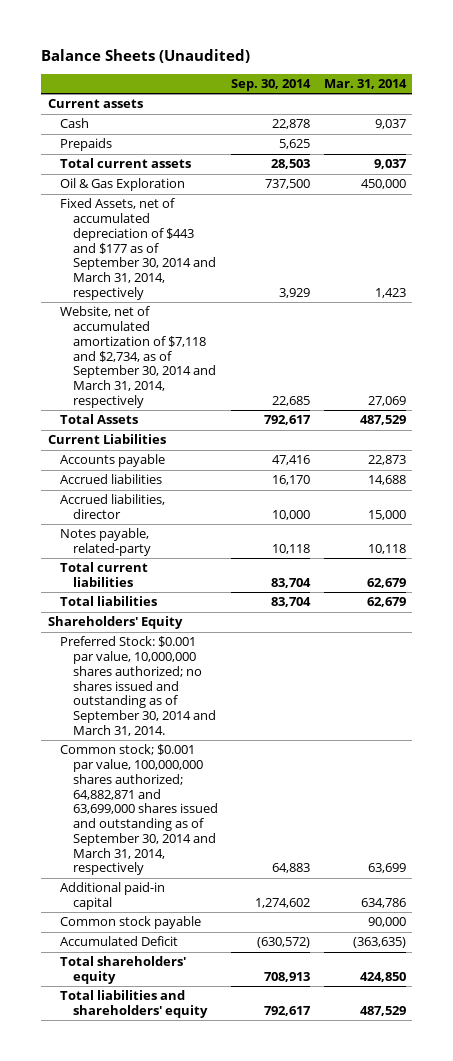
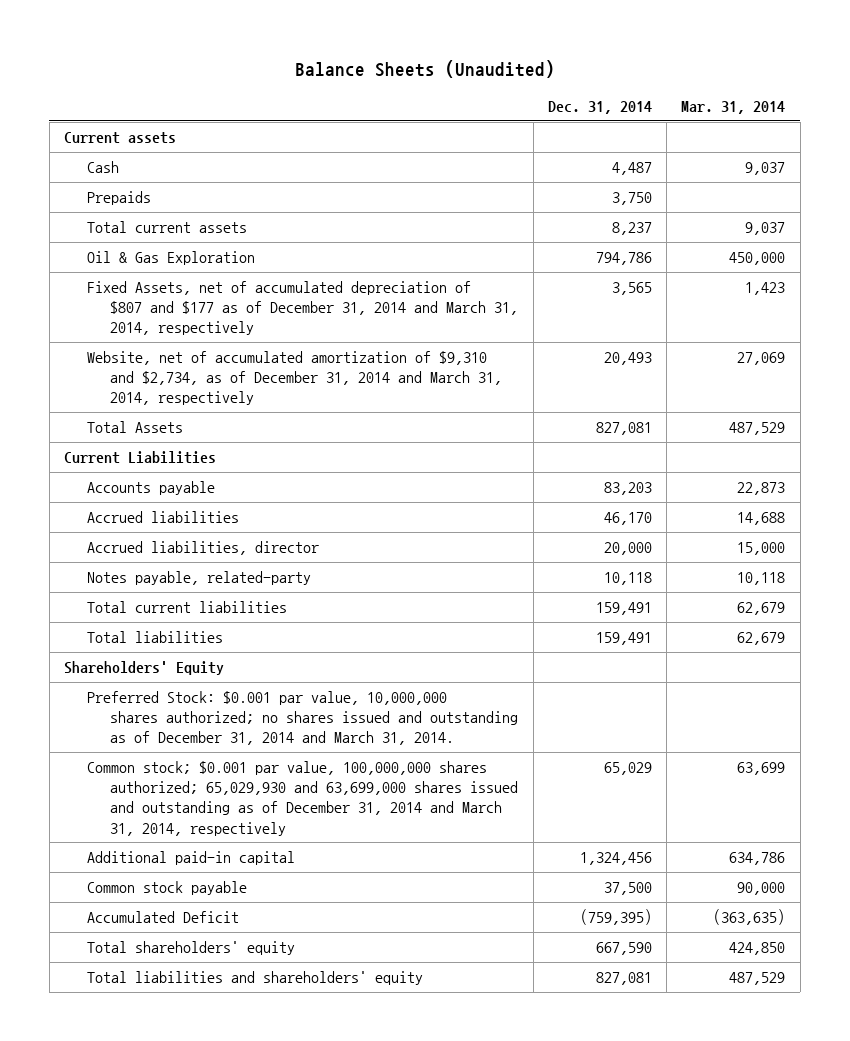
[231,78,312,91] Sep. 30, 2014 -> none
none -> [547,100,652,114] Dec. 31, 2014
[60,198,217,300] Fixed Assets, net of accumulated depreciation of $443 and $177 as of September 30, 2014 and March 31, 2014, respectively -> [87,281,519,336] Fixed Assets, net of accumulated depreciation of $807 and $177 as of December 31, 2014 and March 31, 2014, respectively
[60,306,217,408] Website, net of accumulated amortization of $7,118 and $2,734, as of September 30, 2014 and March 31, 2014, respectively -> [87,351,503,406] Website, net of accumulated amortization of $9,310 and $2,734, as of December 31, 2014 and March 31, 2014, respectively
[60,636,217,736] Preferred Stock: $0.001 par value, 10,000,000 shares authorized; no shares issued and outstanding as of September 30, 2014 and March 31, 2014. -> [87,691,519,746] Preferred Stock: $0.001 par value, 10,000,000 shares authorized; no shares issued and outstanding as of December 31, 2014 and March 31, 2014.
[60,744,219,876] Common stock; $0.001 par value, 100,000,000 shares authorized; 64,882,871 and 63,699,000 shares issued and outstanding as of September 30, 2014 and March 31, 2014, respectively -> [87,761,519,836] Common stock; $0.001 par value, 100,000,000 shares authorized; 65,029,930 and 63,699,000 shares issued and outstanding as of December 31, 2014 and March 31, 2014, respectively

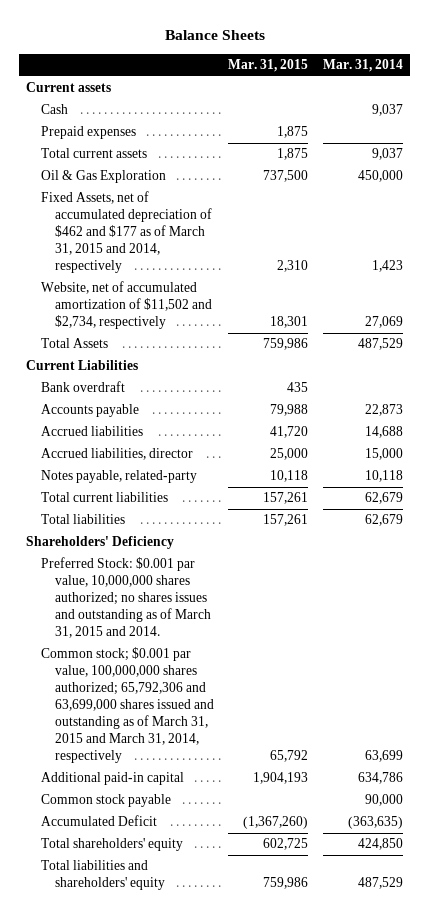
[294,59,555,78] Balance Sheets (Unaudited) -> [164,30,265,41] Balance Sheets
[547,100,652,114] Dec. 31, 2014 -> none
none -> [228,59,309,73] Mar. 31, 2015
[87,191,152,206] Prepaids -> [40,126,136,140] Prepaid expenses
[87,281,519,336] Fixed Assets, net of accumulated depreciation of $807 and $177 as of December 31, 2014 and March 31, 2014, respectively -> [40,191,213,274] Fixed Assets, net of accumulated depreciation of $462 and $177 as of March 31, 2015 and 2014, respectively
[87,351,503,406] Website, net of accumulated amortization of $9,310 and $2,734, as of December 31, 2014 and March 31, 2014, respectively -> [40,281,213,330] Website, net of accumulated amortization of $11,502 and $2,734, respectively
none -> [40,381,125,393] Bank overdraft
[64,661,225,676] Shareholders' Equity -> [26,536,175,550] Shareholders' Deficiency
[87,691,519,746] Preferred Stock: $0.001 par value, 10,000,000 shares authorized; no shares issued and outstanding as of December 31, 2014 and March 31, 2014. -> [40,557,212,639] Preferred Stock: $0.001 par value, 10,000,000 shares authorized; no shares issues and outstanding as of March 31, 2015 and 2014.
[87,761,519,836] Common stock; $0.001 par value, 100,000,000 shares authorized; 65,029,930 and 63,699,000 shares issued and outstanding as of December 31, 2014 and March 31, 2014, respectively -> [40,647,215,764] Common stock; $0.001 par value, 100,000,000 shares authorized; 65,792,306 and 63,699,000 shares issued and outstanding as of March 31, 2015 and March 31, 2014, respectively

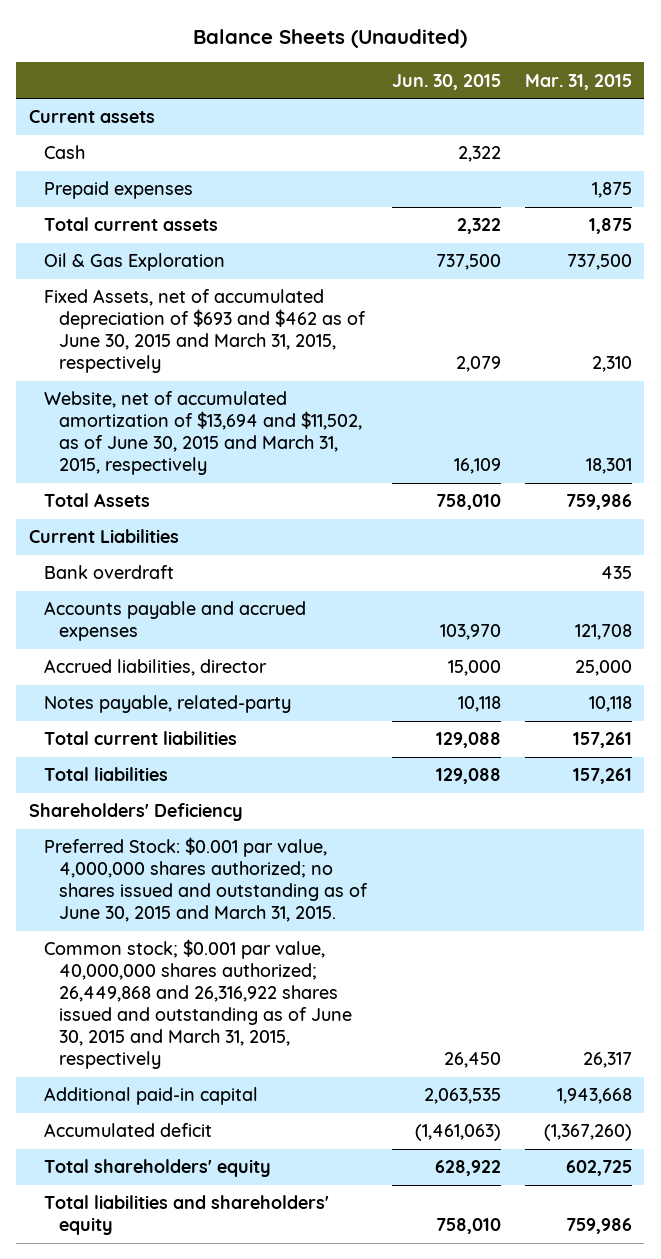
[164,30,265,41] Balance Sheets -> [193,29,468,49] Balance Sheets (Unaudited)
[322,59,403,73] Mar. 31, 2014 -> none
none -> [391,73,501,90] Jun. 30, 2015
[40,191,213,274] Fixed Assets, net of accumulated depreciation of $462 and $177 as of March 31, 2015 and 2014, respectively -> [43,289,367,374] Fixed Assets, net of accumulated depreciation of $693 and $462 as of June 30, 2015 and March 31, 2015, respectively
[40,281,213,330] Website, net of accumulated amortization of $11,502 and $2,734, respectively -> [43,391,363,476] Website, net of accumulated amortization of $13,694 and $11,502, as of June 30, 2015 and March 31, 2015, respectively
[40,404,139,418] Accounts payable -> none
[40,426,143,437] Accrued liabilities -> none
none -> [43,601,306,642] Accounts payable and accrued expenses
[40,794,171,808] Common stock payable -> none
[40,557,212,639] Preferred Stock: $0.001 par value, 10,000,000 shares authorized; no shares issues and outstanding as of March 31, 2015 and 2014. -> [43,837,369,923] Preferred Stock: $0.001 par value, 4,000,000 shares authorized; no shares issued and outstanding as of June 30, 2015 and March 31, 2015.
[40,647,215,764] Common stock; $0.001 par value, 100,000,000 shares authorized; 65,792,306 and 63,699,000 shares issued and outstanding as of March 31, 2015 and March 31, 2014, respectively -> [43,939,353,1070] Common stock; $0.001 par value, 40,000,000 shares authorized; 26,449,868 and 26,316,922 shares issued and outstanding as of June 30, 2015 and March 31, 2015, respectively
[270,750,309,763] 65,792 -> [583,1052,633,1069] 26,317
[253,772,309,785] 1,904,193 -> [557,1088,633,1105] 1,943,668
[40,815,157,827] Accumulated Deficit -> [43,1123,212,1138] Accumulated deficit

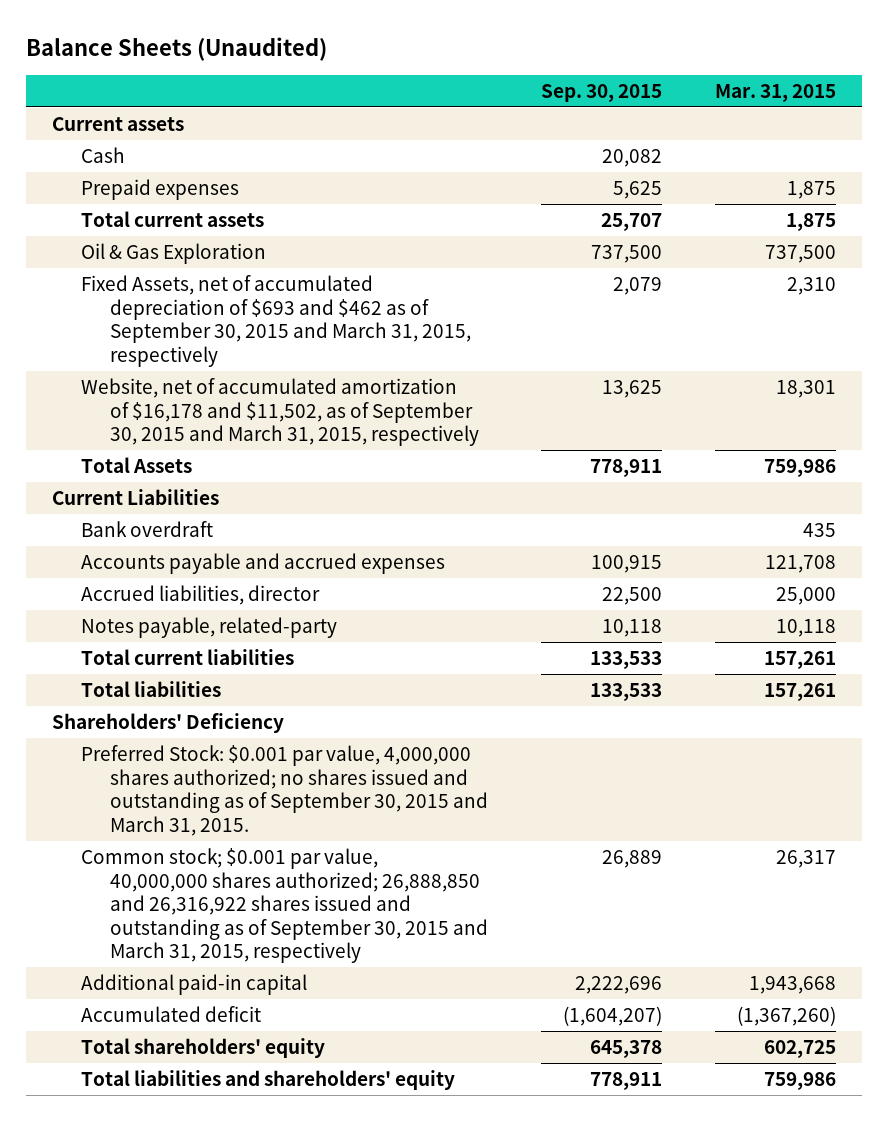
[391,73,501,90] Jun. 30, 2015 -> none
none -> [540,83,662,102] Sep. 30, 2015
[43,289,367,374] Fixed Assets, net of accumulated depreciation of $693 and $462 as of June 30, 2015 and March 31, 2015, respectively -> [81,274,471,367] Fixed Assets, net of accumulated depreciation of $693 and $462 as of September 30, 2015 and March 31, 2015, respectively
[43,391,363,476] Website, net of accumulated amortization of $13,694 and $11,502, as of June 30, 2015 and March 31, 2015, respectively -> [81,377,479,447] Website, net of accumulated amortization of $16,178 and $11,502, as of September 30, 2015 and March 31, 2015, respectively
[43,837,369,923] Preferred Stock: $0.001 par value, 4,000,000 shares authorized; no shares issued and outstanding as of June 30, 2015 and March 31, 2015. -> [81,744,488,836] Preferred Stock: $0.001 par value, 4,000,000 shares authorized; no shares issued and outstanding as of September 30, 2015 and March 31, 2015.
[43,939,353,1070] Common stock; $0.001 par value, 40,000,000 shares authorized; 26,449,868 and 26,316,922 shares issued and outstanding as of June 30, 2015 and March 31, 2015, respectively -> [81,847,488,964] Common stock; $0.001 par value, 40,000,000 shares authorized; 26,888,850 and 26,316,922 shares issued and outstanding as of September 30, 2015 and March 31, 2015, respectively

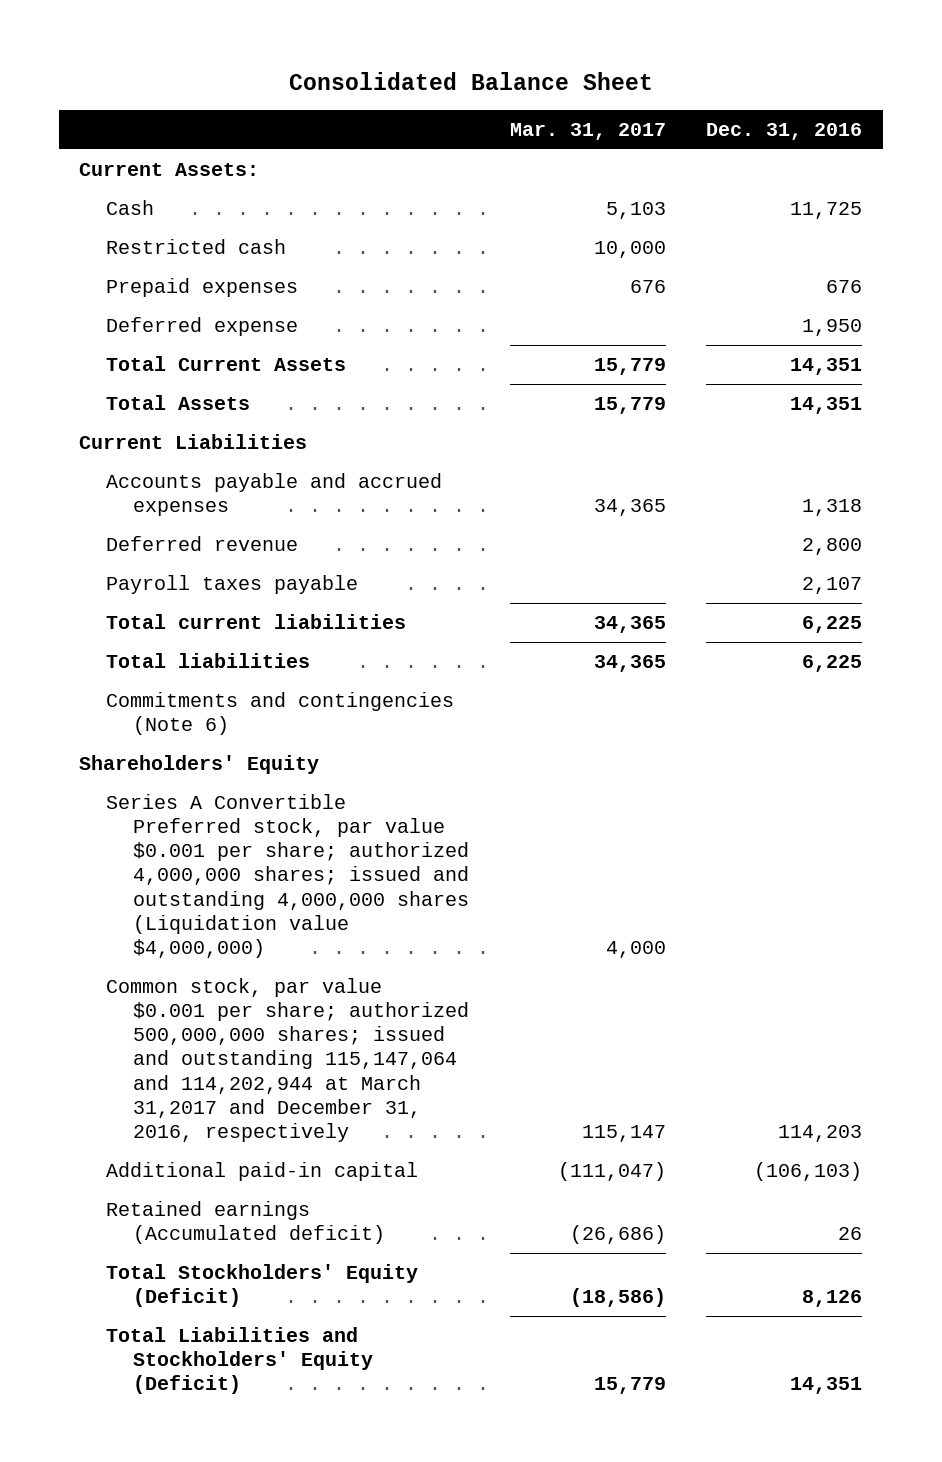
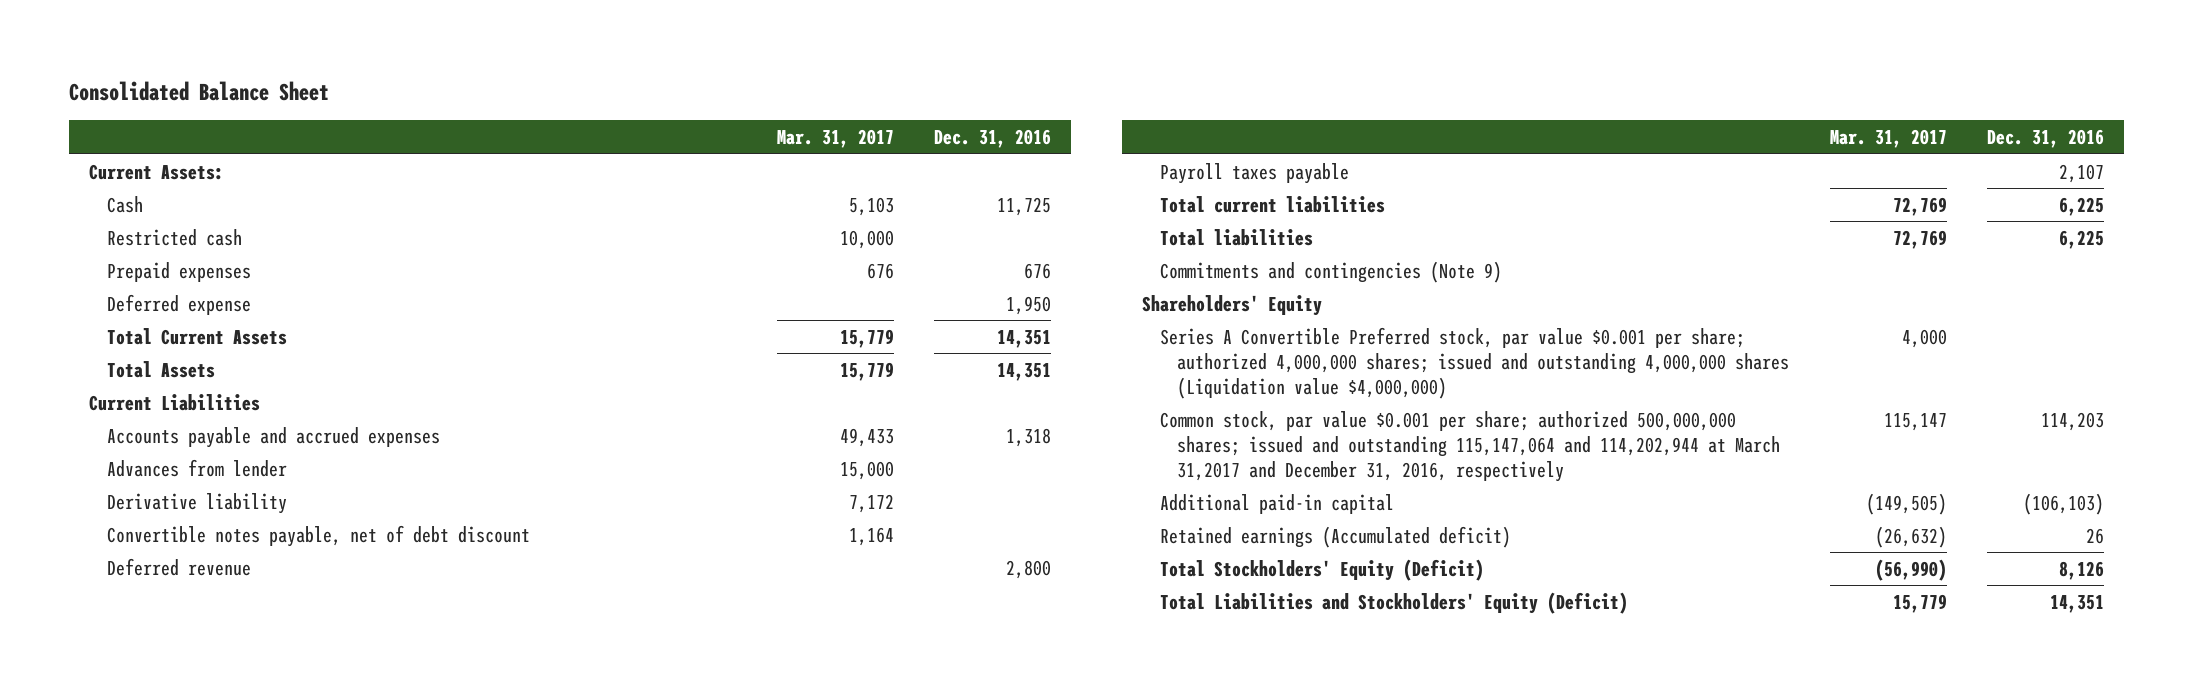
[593,499,666,517] 34,365 -> [839,427,894,447] 49,433
none -> [106,458,287,477] Advances from lender
none -> [106,492,287,514] Derivative liability
none -> [106,524,530,547] Convertible notes payable, net of debt discount
[593,615,666,633] 34,365 -> [1892,196,1947,216] 72,769
[593,654,666,672] 34,365 -> [1892,229,1947,249] 72,769
[106,691,455,736] Commitments and contingencies (Note 6) -> [1159,260,1502,283] Commitments and contingencies (Note 9)
[557,1161,666,1181] (111,047) -> [1865,492,1947,515] (149,505)
[569,1225,666,1245] (26,686) -> [1874,525,1947,548] (26,632)
[569,1288,666,1308] (18,586) -> [1874,558,1947,581] (56,990)

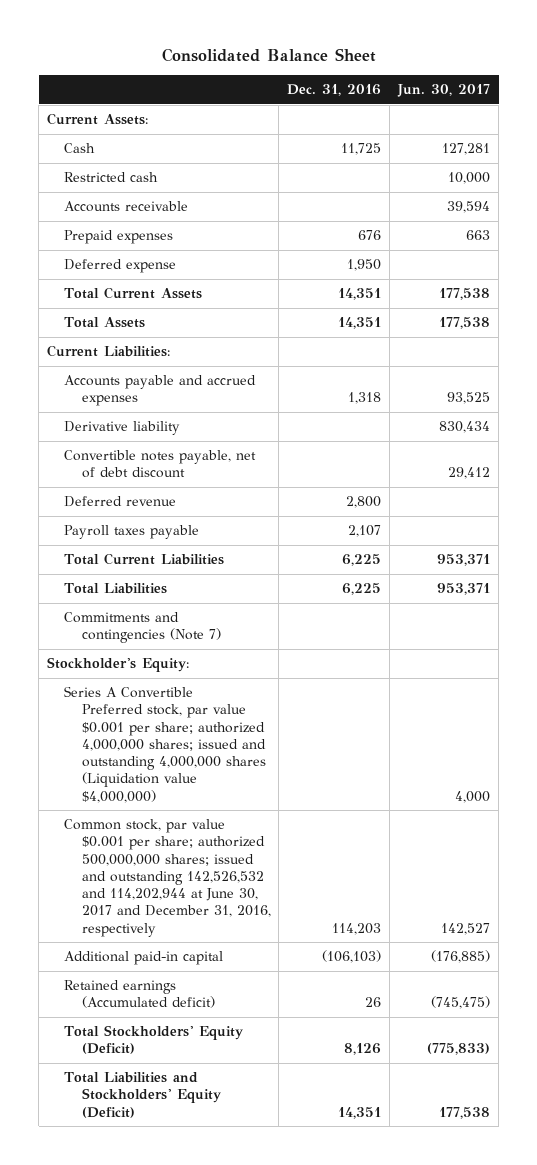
[776,129,894,149] Mar. 31, 2017 -> none
none -> [397,84,491,98] Jun. 30, 2017
none -> [64,201,189,213] Accounts receivable
[89,393,261,411] Current Liabilities -> [47,345,171,358] Current Liabilities:
[106,458,287,477] Advances from lender -> none
[1159,195,1385,213] Total current liabilities -> [64,553,225,566] Total Current Liabilities
[1159,228,1313,246] Total liabilities -> [64,583,168,595] Total Liabilities
[1159,260,1502,283] Commitments and contingencies (Note 9) -> [64,612,221,644] Commitments and contingencies (Note 7)
[1142,294,1323,316] Shareholders' Equity -> [47,657,190,673] Stockholder's Equity:
[1159,410,1781,482] Common stock, par value $0.001 per share; authorized 500,000,000 shares; issued and outstanding 115,147,064 and 114,202,944 at March 31,2017 and December 31, 2016, respectively -> [64,819,271,937] Common stock, par value $0.001 per share; authorized 500,000,000 shares; issued and outstanding 142,526,532 and 114,202,944 at June 30, 2017 and December 31, 2016, respectively

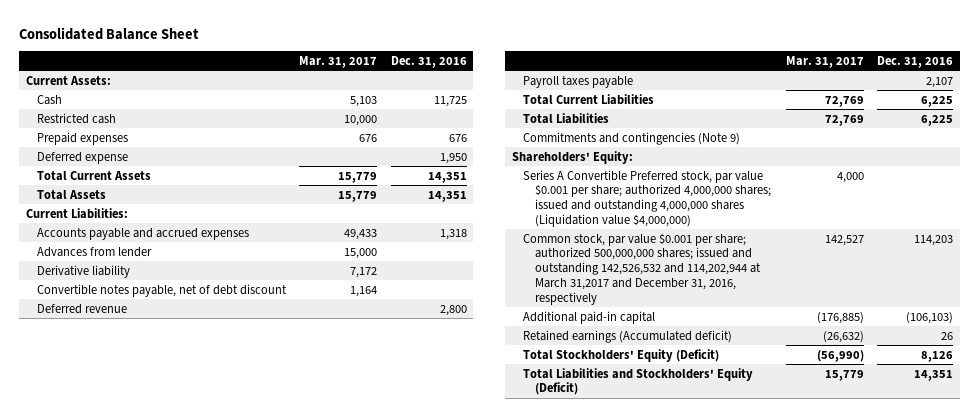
[397,84,491,98] Jun. 30, 2017 -> none
none -> [299,55,378,68] Mar. 31, 2017
[64,201,189,213] Accounts receivable -> none
none -> [37,246,153,257] Advances from lender
[64,612,221,644] Commitments and contingencies (Note 7) -> [523,131,741,145] Commitments and contingencies (Note 9)
[47,657,190,673] Stockholder's Equity: -> [511,150,633,164] Shareholders' Equity:
[64,819,271,937] Common stock, par value $0.001 per share; authorized 500,000,000 shares; issued and outstanding 142,526,532 and 114,202,944 at June 30, 2017 and December 31, 2016, respectively -> [523,232,762,305] Common stock, par value $0.001 per share; authorized 500,000,000 shares; issued and outstanding 142,526,532 and 114,202,944 at March 31,2017 and December 31, 2016, respectively

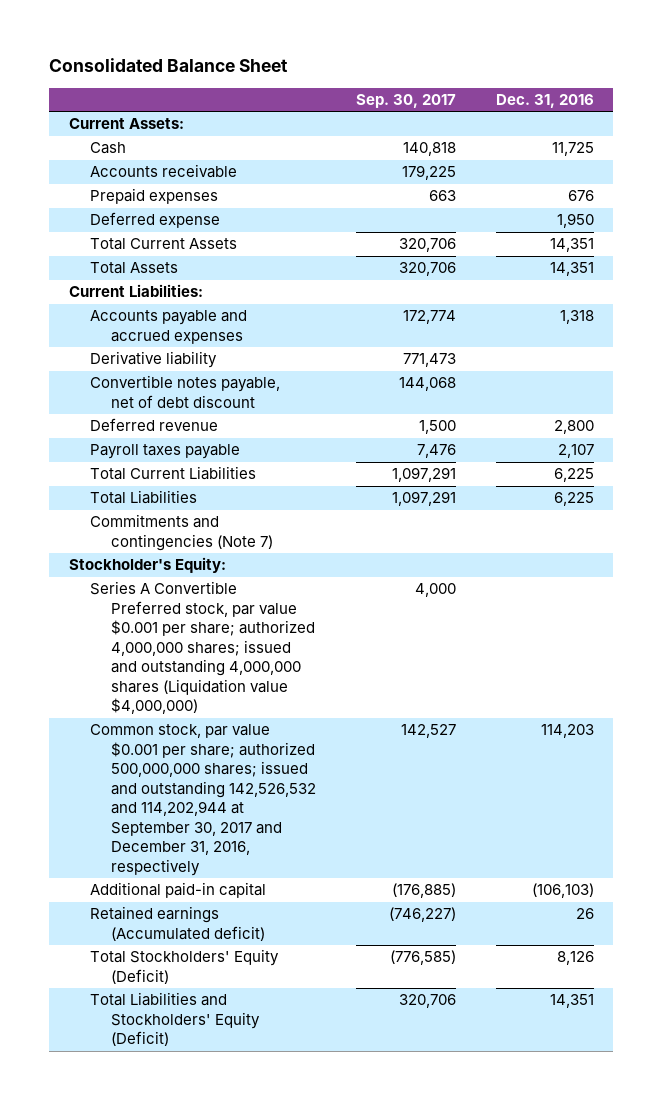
[299,55,378,68] Mar. 31, 2017 -> none
none -> [355,94,456,109] Sep. 30, 2017
[37,112,117,124] Restricted cash -> none
none -> [89,164,237,179] Accounts receivable
[37,246,153,257] Advances from lender -> none
[523,131,741,145] Commitments and contingencies (Note 9) -> [89,514,274,551] Commitments and contingencies (Note 7)
[511,150,633,164] Shareholders' Equity: -> [68,557,226,574] Stockholder's Equity:
[523,232,762,305] Common stock, par value $0.001 per share; authorized 500,000,000 shares; issued and outstanding 142,526,532 and 114,202,944 at March 31,2017 and December 31, 2016, respectively -> [89,724,317,876] Common stock, par value $0.001 per share; authorized 500,000,000 shares; issued and outstanding 142,526,532 and 114,202,944 at September 30, 2017 and December 31, 2016, respectively

